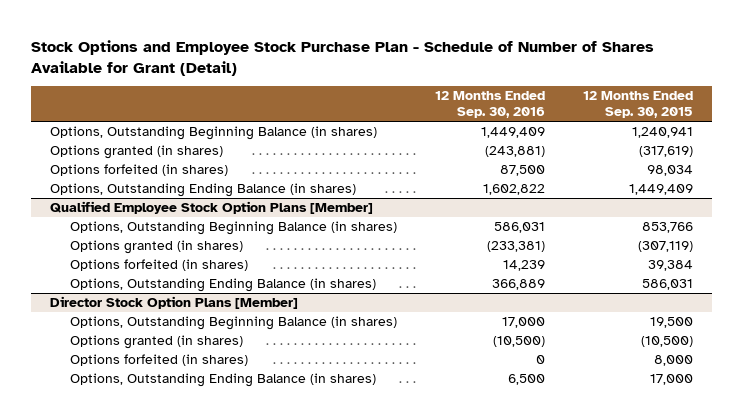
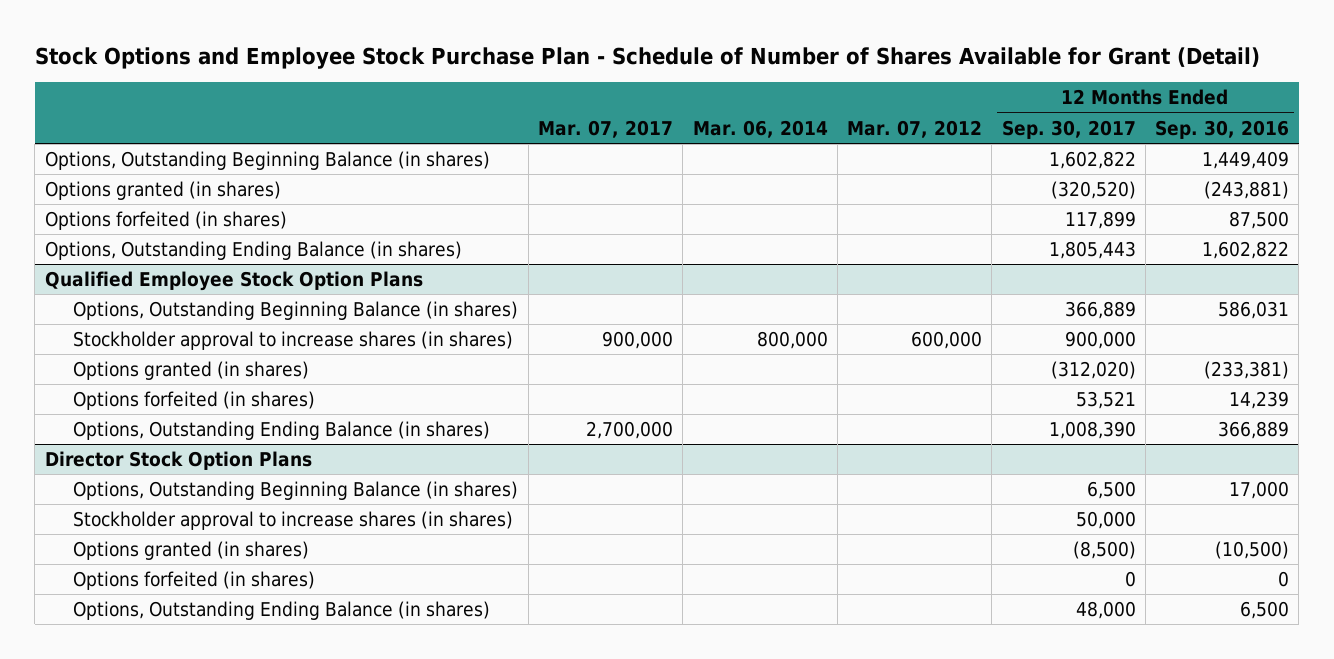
[583,91,694,119] 12 Months Ended Sep. 30, 2015 -> none
none -> [538,119,674,138] Mar. 07, 2017
none -> [692,119,828,138] Mar. 06, 2014
none -> [847,119,983,138] Mar. 07, 2012
none -> [1001,119,1136,139] Sep. 30, 2017
[50,201,374,215] Qualified Employee Stock Option Plans [Member] -> [44,270,423,291] Qualified Employee Stock Option Plans
none -> [73,330,514,350] Stockholder approval to increase shares (in shares)
[50,296,299,310] Director Stock Option Plans [Member] -> [44,450,312,470] Director Stock Option Plans
none -> [73,510,514,530] Stockholder approval to increase shares (in shares)

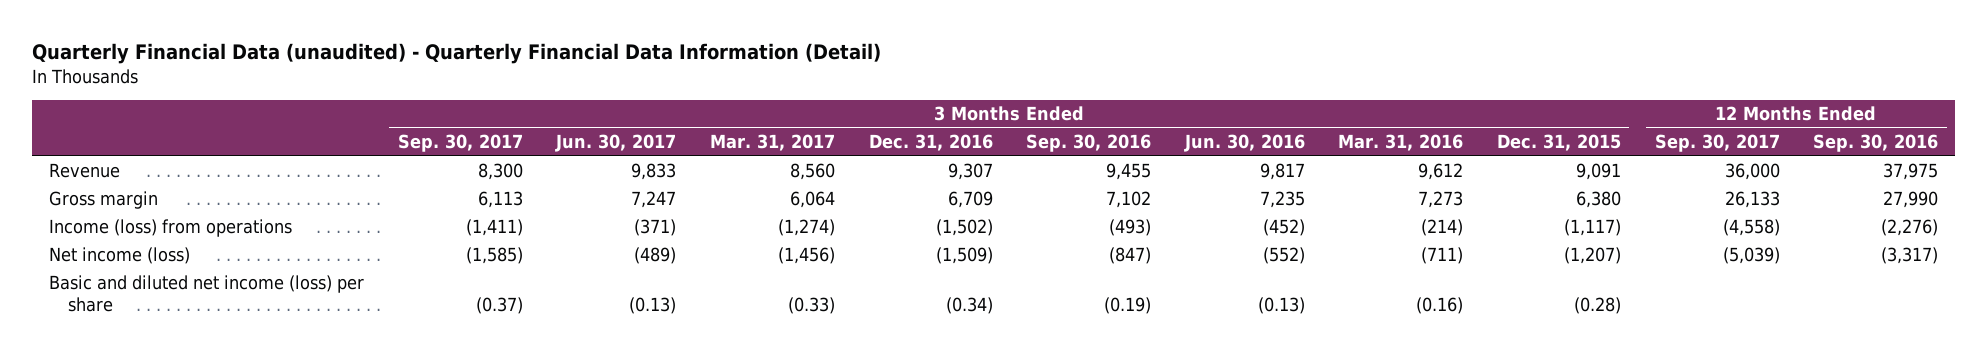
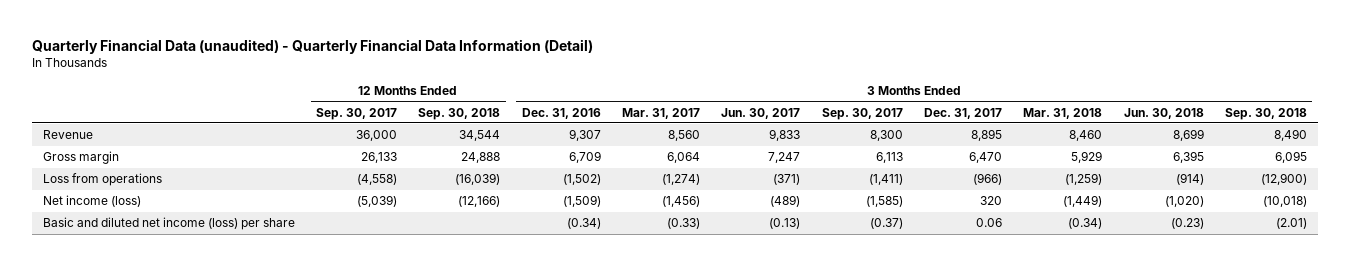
[1026,134,1152,153] Sep. 30, 2016 -> none
[1183,134,1305,153] Jun. 30, 2016 -> none
[1338,134,1464,152] Mar. 31, 2016 -> none
[1496,134,1621,152] Dec. 31, 2015 -> none
[1813,134,1939,153] Sep. 30, 2016 -> none
none -> [418,107,501,120] Sep. 30, 2018
none -> [923,107,1002,119] Dec. 31, 2017
none -> [1023,107,1103,119] Mar. 31, 2018
none -> [1123,107,1204,119] Jun. 30, 2018
none -> [1224,107,1307,120] Sep. 30, 2018
[49,219,293,238] Income (loss) from operations -> [42,173,162,187] Loss from operations

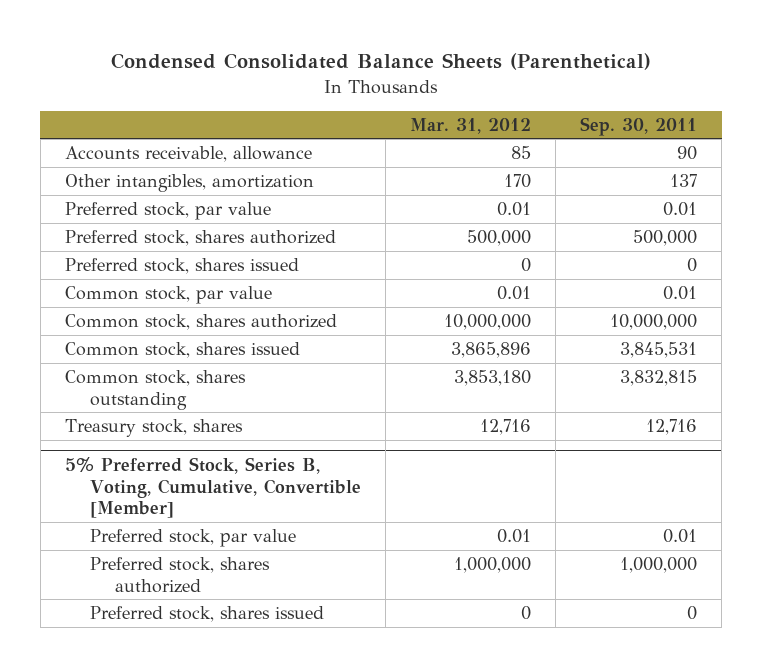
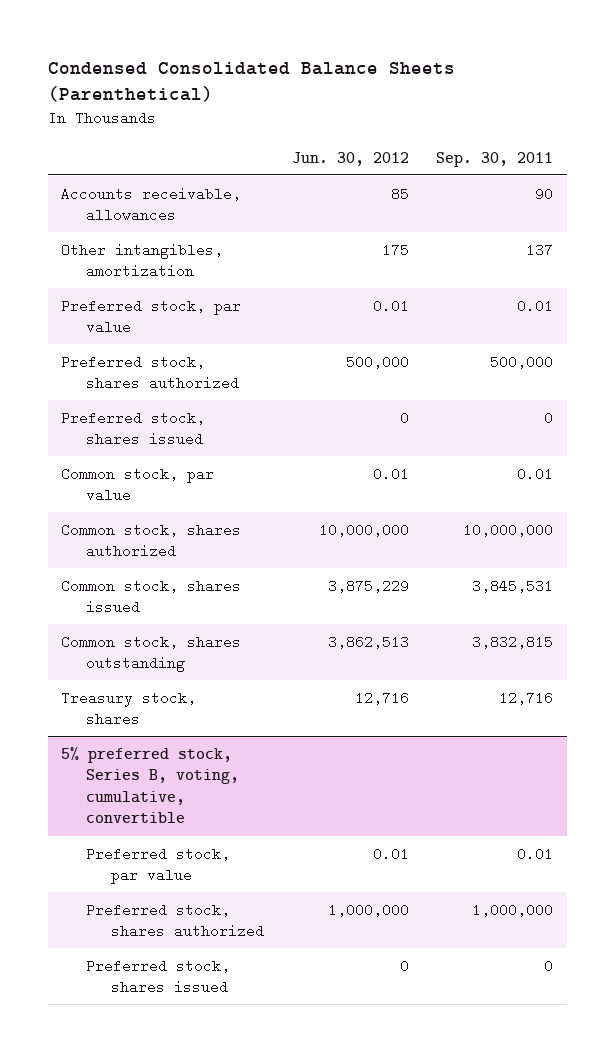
[410,117,532,134] Mar. 31, 2012 -> none
none -> [291,151,409,166] Jun. 30, 2012
[64,146,312,163] Accounts receivable, allowance -> [61,186,242,223] Accounts receivable, allowances
[64,455,362,519] 5% Preferred Stock, Series B, Voting, Cumulative, Convertible [Member] -> [61,746,240,824] 5% preferred stock, Series B, voting, cumulative, convertible

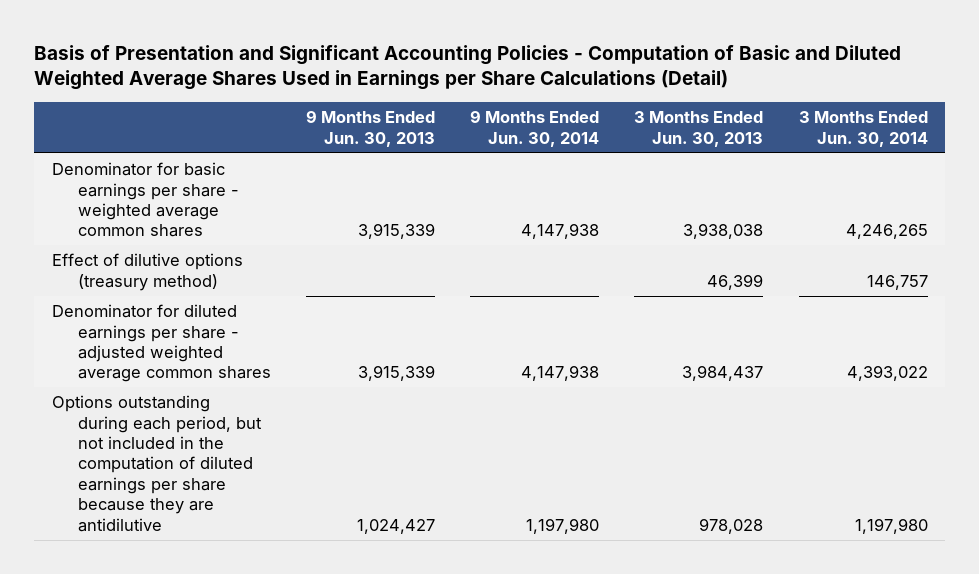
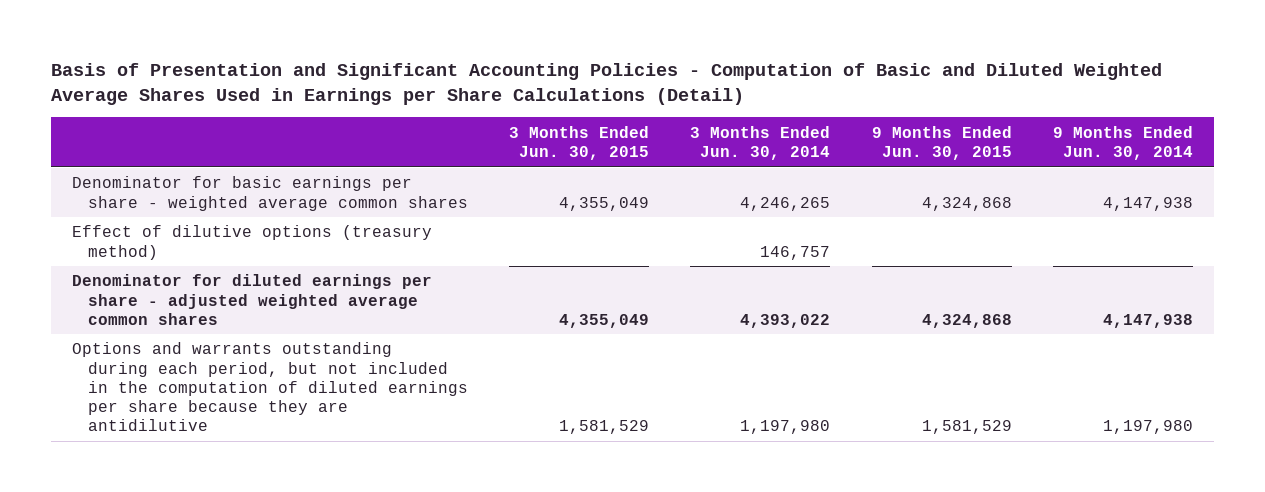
[305,110,435,147] 9 Months Ended Jun. 30, 2013 -> none
[634,111,764,147] 3 Months Ended Jun. 30, 2013 -> none
none -> [509,125,650,160] 3 Months Ended Jun. 30, 2015
none -> [871,125,1012,160] 9 Months Ended Jun. 30, 2015
[51,395,262,532] Options outstanding during each period, but not included in the computation of diluted earnings per share because they are antidilutive -> [72,342,468,432] Options and warrants outstanding during each period, but not included in the computation of diluted earnings per share because they are antidilutive

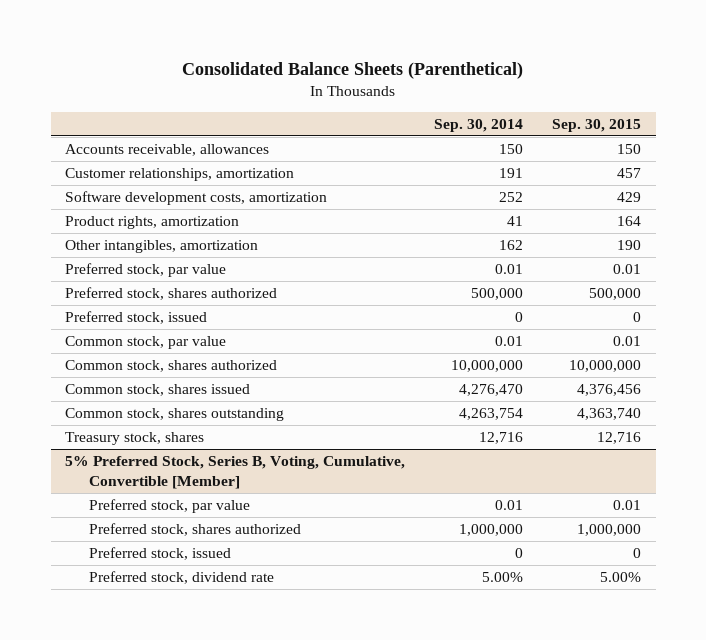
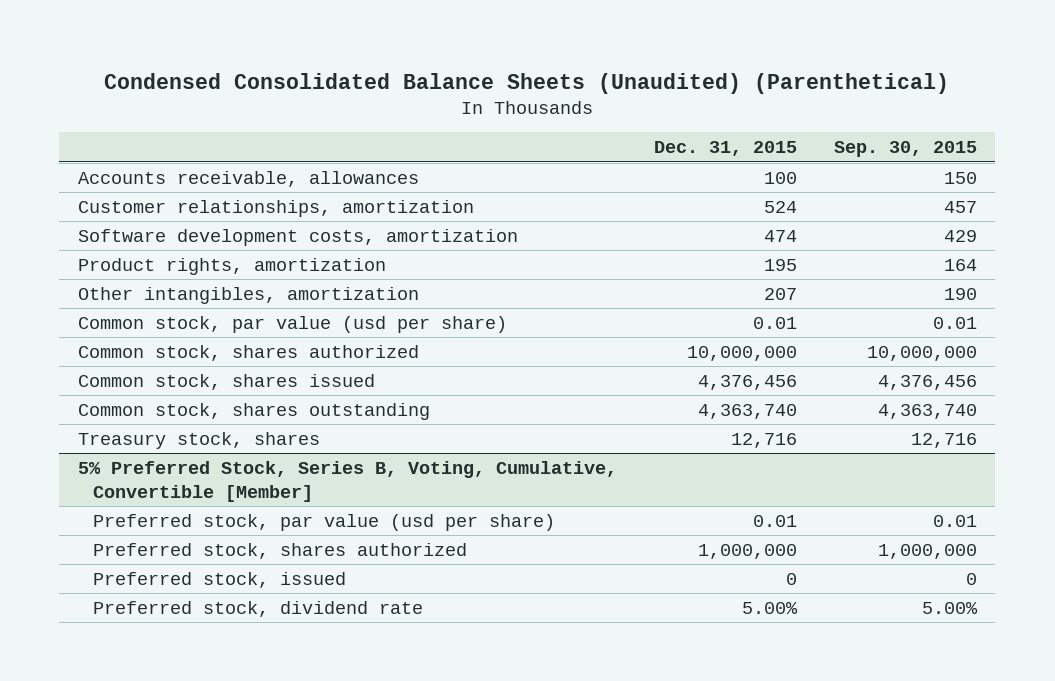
[182,61,524,79] Consolidated Balance Sheets (Parenthetical) -> [104,72,950,94] Condensed Consolidated Balance Sheets (Unaudited) (Parenthetical)
[434,118,524,132] Sep. 30, 2014 -> none
none -> [653,141,797,157] Dec. 31, 2015
[65,263,227,278] Preferred stock, par value -> none
[65,287,278,301] Preferred stock, shares authorized -> none
[65,311,208,325] Preferred stock, issued -> none
[65,336,227,350] Common stock, par value -> [77,315,507,333] Common stock, par value (usd per share)
[89,499,251,514] Preferred stock, par value -> [92,513,555,531] Preferred stock, par value (usd per share)

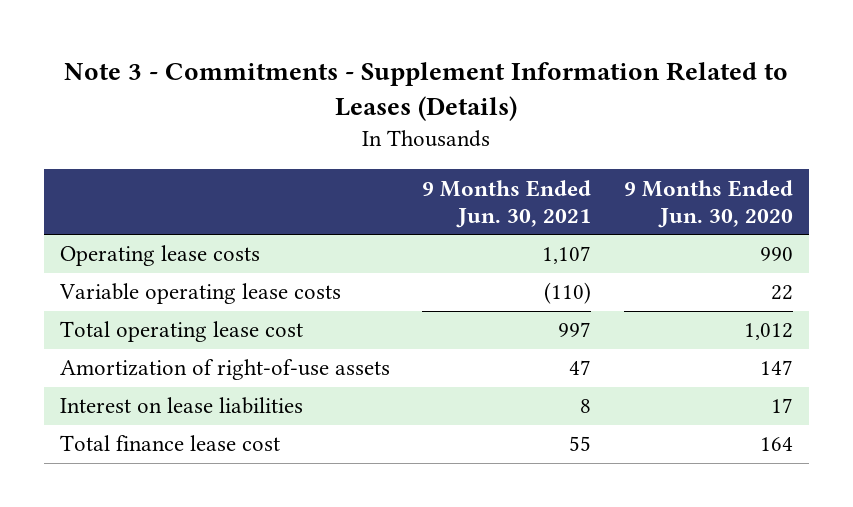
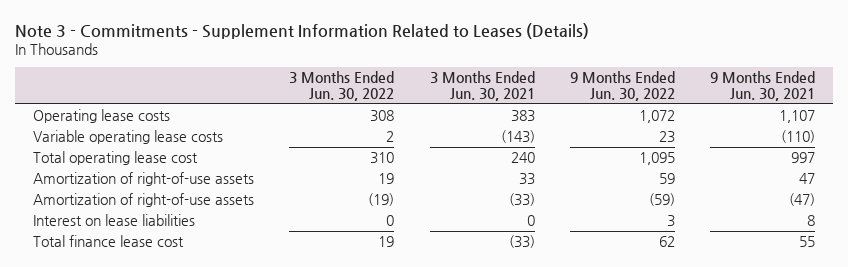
[623,179,793,228] 9 Months Ended Jun. 30, 2020 -> none
none -> [289,71,395,101] 3 Months Ended Jun. 30, 2022
none -> [429,71,535,101] 3 Months Ended Jun. 30, 2021
none -> [570,71,676,101] 9 Months Ended Jun. 30, 2022
none -> [32,193,254,208] Amortization of right-of-use assets

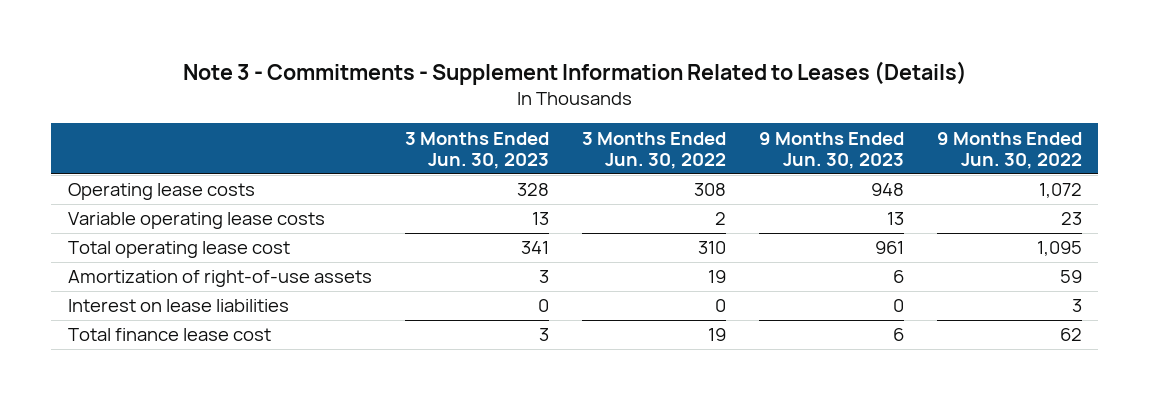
[429,71,535,101] 3 Months Ended Jun. 30, 2021 -> none
[710,71,816,101] 9 Months Ended Jun. 30, 2021 -> none
none -> [404,131,549,170] 3 Months Ended Jun. 30, 2023
none -> [758,131,904,170] 9 Months Ended Jun. 30, 2023
[32,193,254,208] Amortization of right-of-use assets -> none

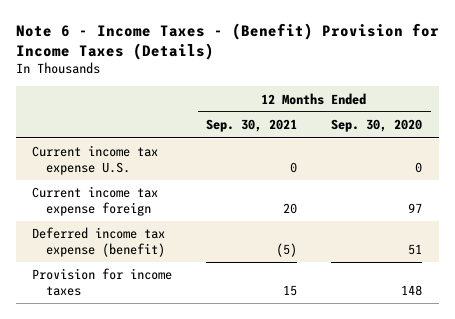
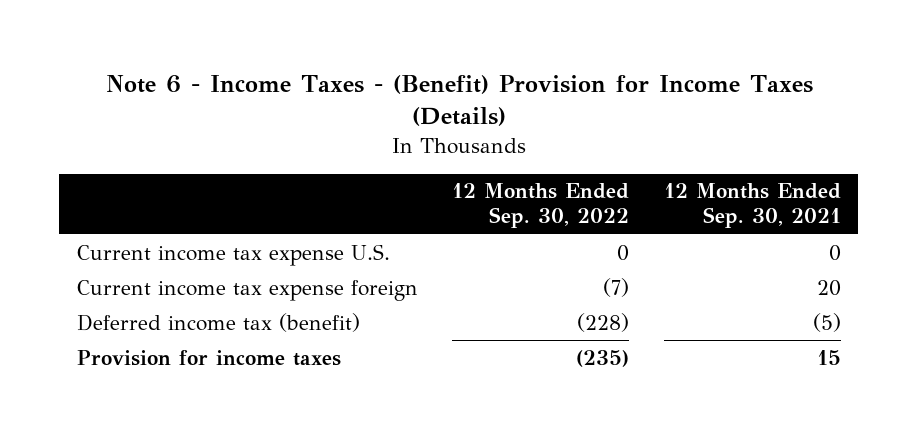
[331,119,423,133] Sep. 30, 2020 -> none
none -> [452,183,630,229] 12 Months Ended Sep. 30, 2022
[32,227,166,257] Deferred income tax expense (benefit) -> [76,312,360,332] Deferred income tax (benefit)

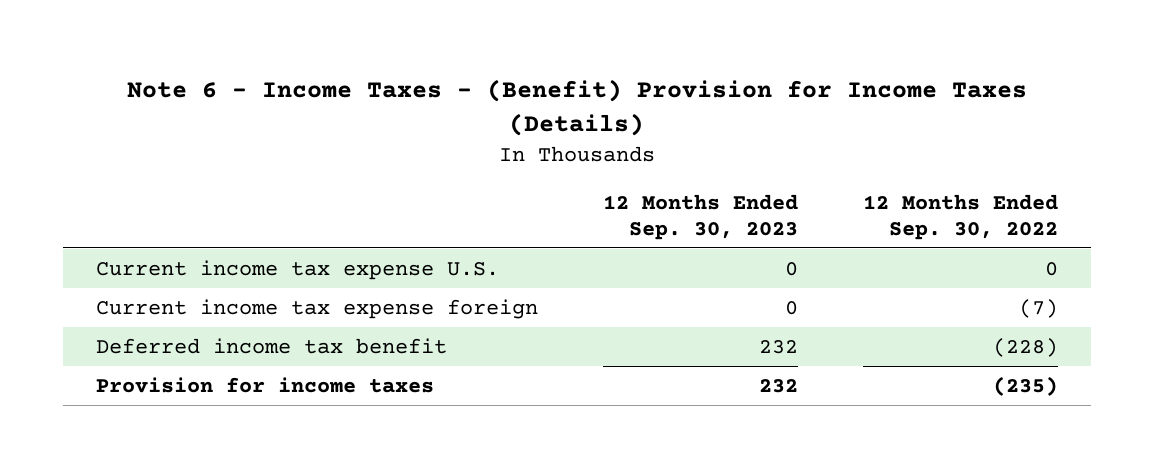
[664,183,842,229] 12 Months Ended Sep. 30, 2021 -> none
none -> [602,193,798,240] 12 Months Ended Sep. 30, 2023
[76,312,360,332] Deferred income tax (benefit) -> [95,337,447,354] Deferred income tax benefit

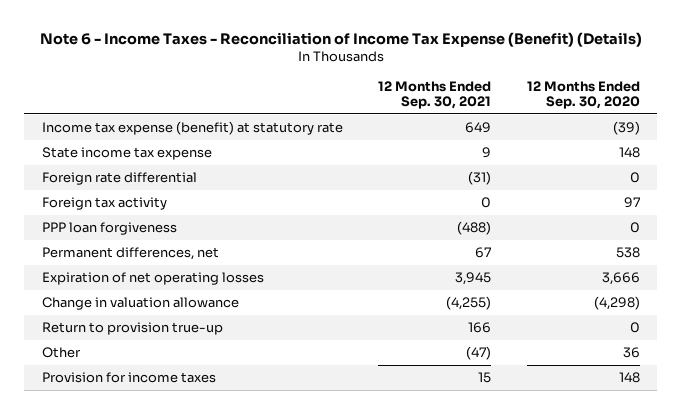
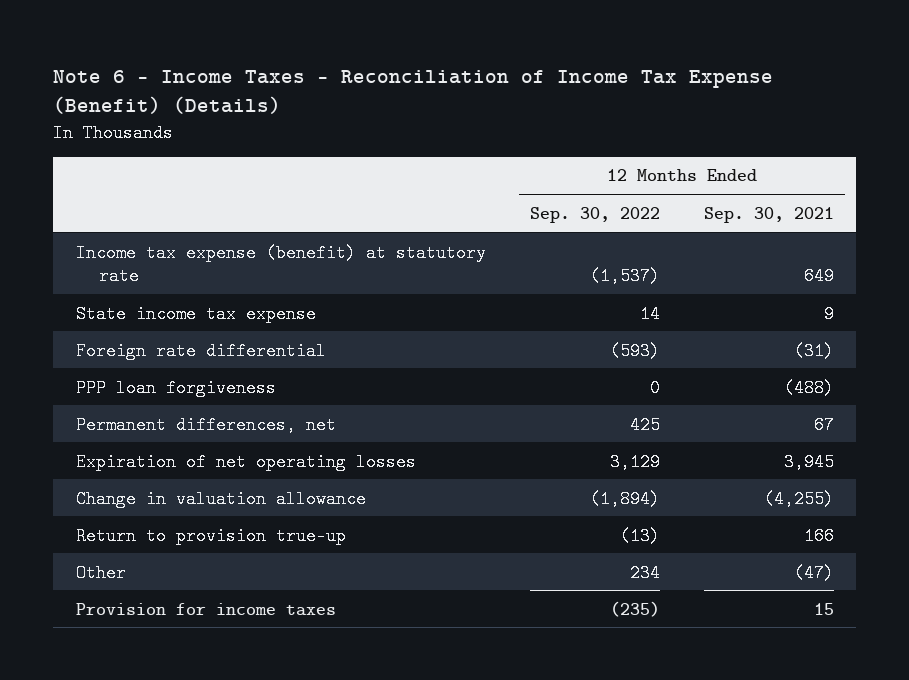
[526,80,640,110] 12 Months Ended Sep. 30, 2020 -> none
none -> [529,206,660,223] Sep. 30, 2022
[41,197,167,211] Foreign tax activity -> none

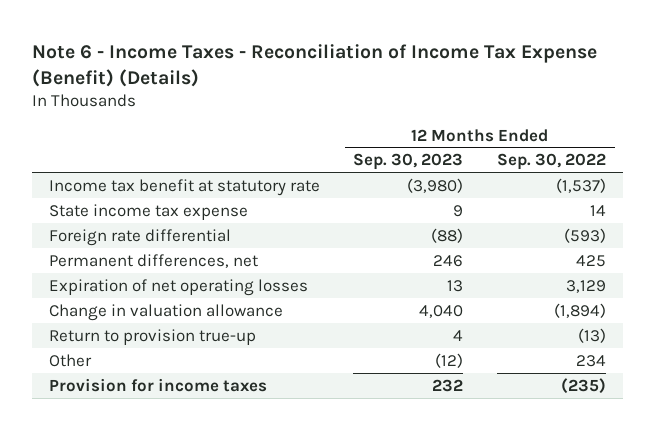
[703,206,834,223] Sep. 30, 2021 -> none
none -> [353,153,464,171] Sep. 30, 2023
[75,243,486,286] Income tax expense (benefit) at statutory rate -> [48,178,320,196] Income tax benefit at statutory rate
[75,378,276,397] PPP loan forgiveness -> none

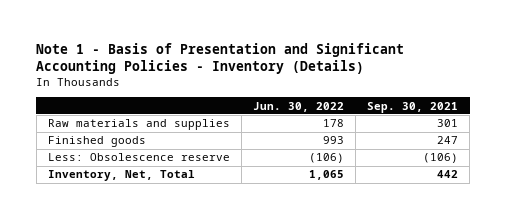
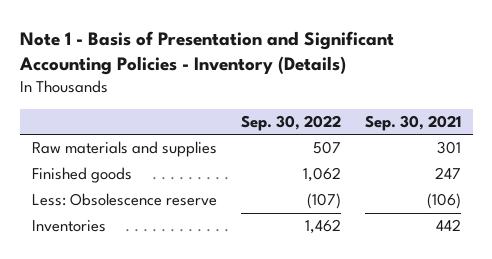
[253,101,345,112] Jun. 30, 2022 -> none
none -> [240,114,341,131] Sep. 30, 2022
[47,170,195,182] Inventory, Net, Total -> [31,220,106,233] Inventories

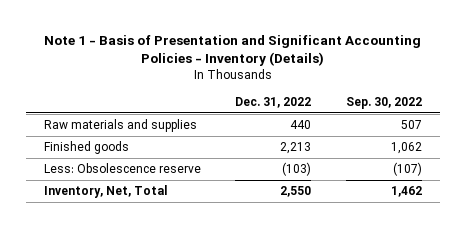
[364,114,461,131] Sep. 30, 2021 -> none
none -> [235,96,312,108] Dec. 31, 2022
[31,220,106,233] Inventories -> [43,185,167,199] Inventory, Net, Total

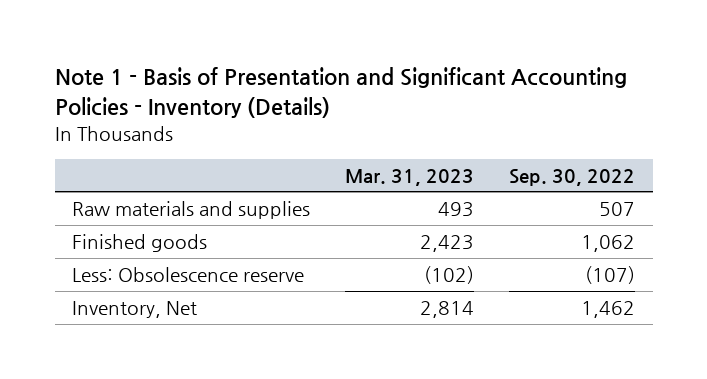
[235,96,312,108] Dec. 31, 2022 -> none
none -> [345,168,475,186] Mar. 31, 2023
[43,185,167,199] Inventory, Net, Total -> [72,301,198,319] Inventory, Net

